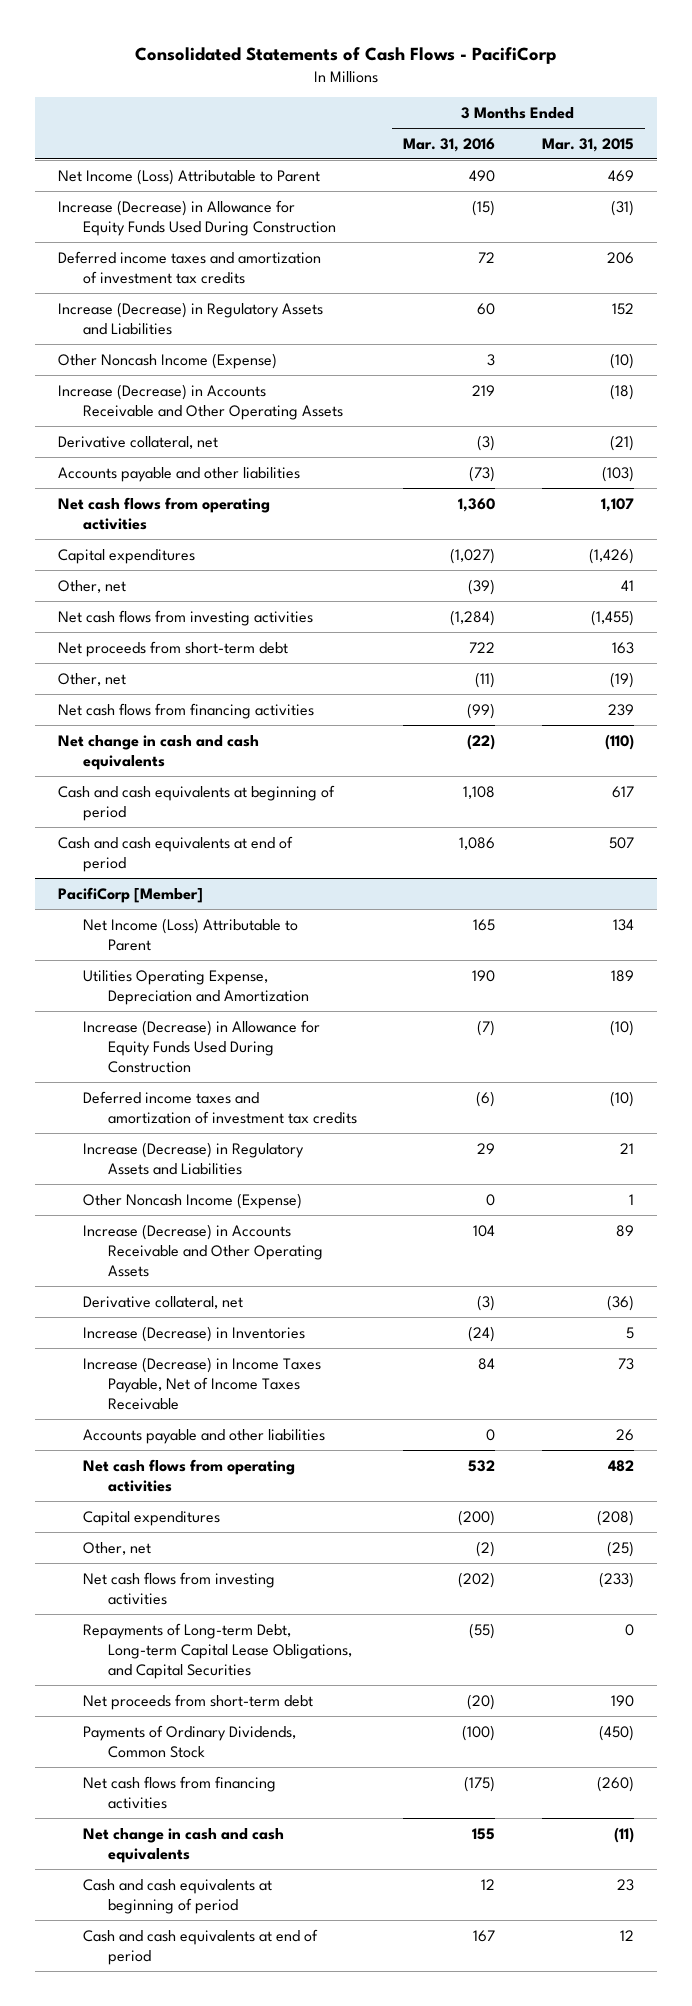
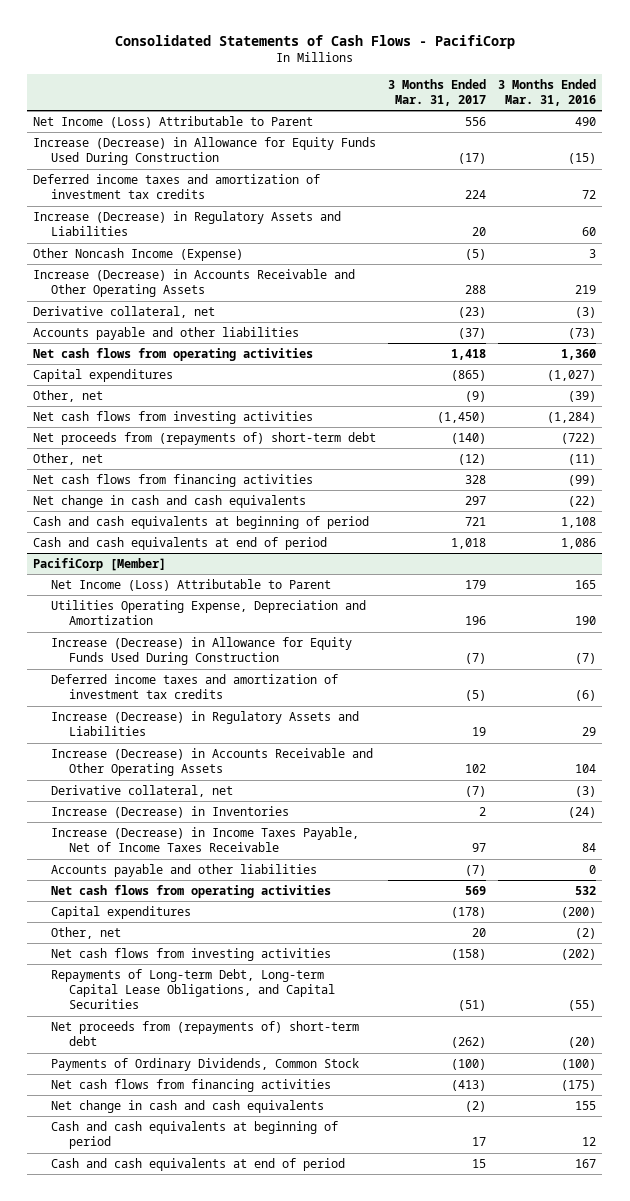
[541,137,634,152] Mar. 31, 2015 -> none
none -> [388,78,487,106] 3 Months Ended Mar. 31, 2017
[58,640,289,657] Net proceeds from short-term debt -> [33,431,377,445] Net proceeds from (repayments of) short-term debt
[469,641,496,653] 722 -> [561,432,597,444] (722)
[83,1192,303,1209] Other Noncash Income (Expense) -> none
[83,1693,314,1710] Net proceeds from short-term debt -> [51,1020,360,1047] Net proceeds from (repayments of) short-term debt

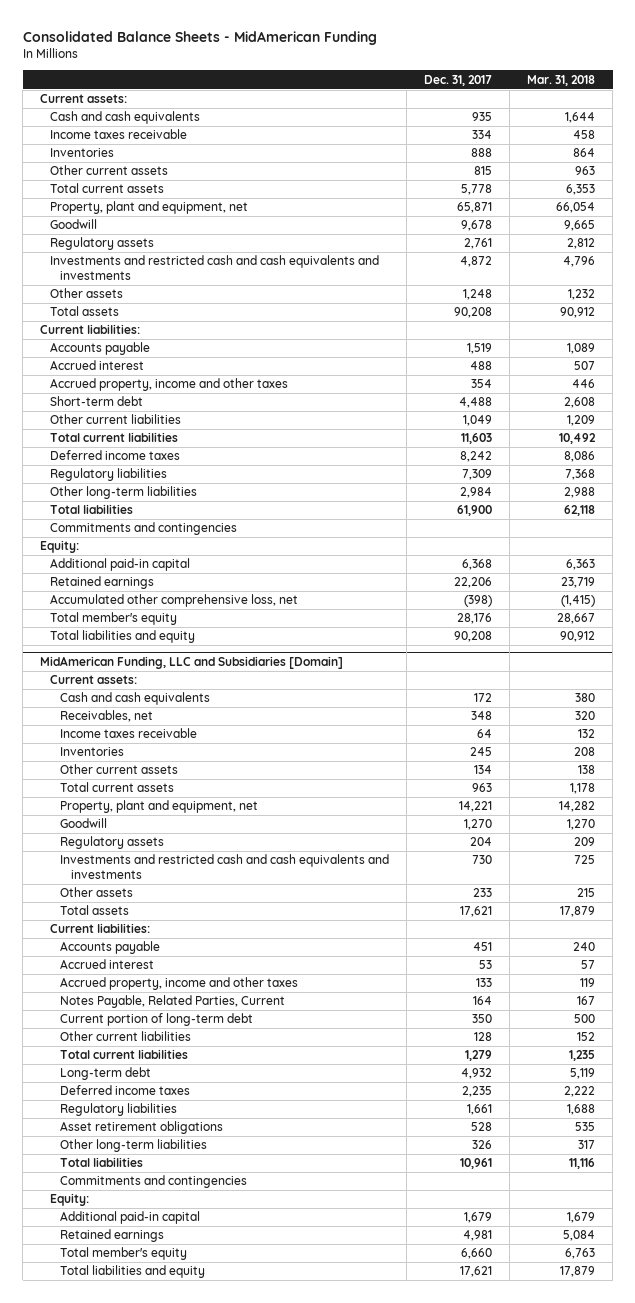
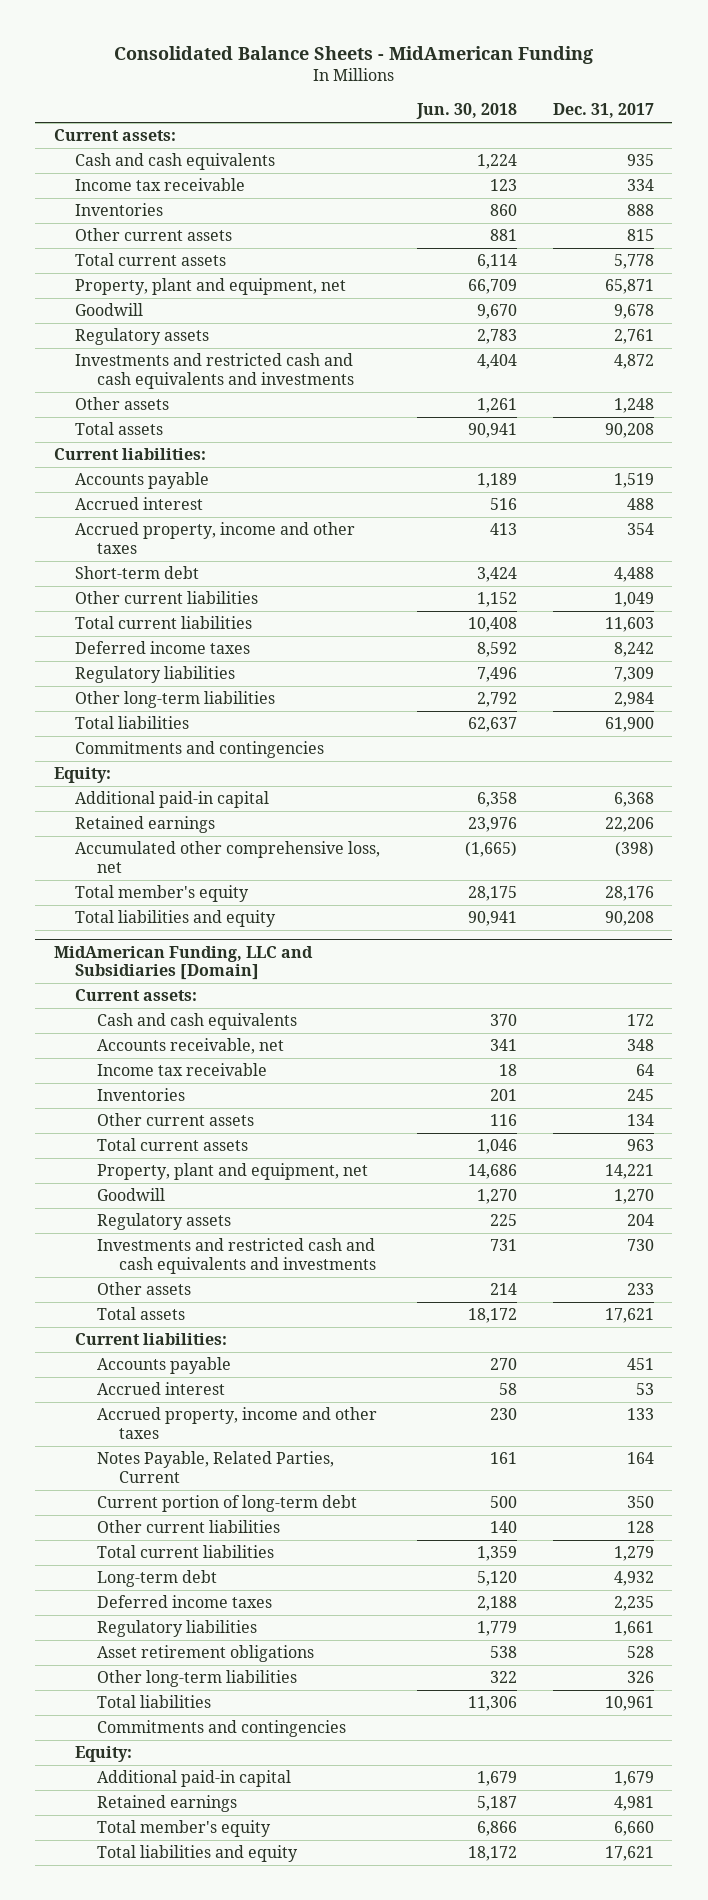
[527,74,596,86] Mar. 31, 2018 -> none
none -> [415,103,517,120] Jun. 30, 2018
[50,129,188,140] Income taxes receivable -> [75,178,246,192] Income tax receivable
[60,710,154,723] Receivables, net -> [97,1038,285,1055] Accounts receivable, net
[60,728,198,739] Income taxes receivable -> [97,1063,268,1077] Income tax receivable

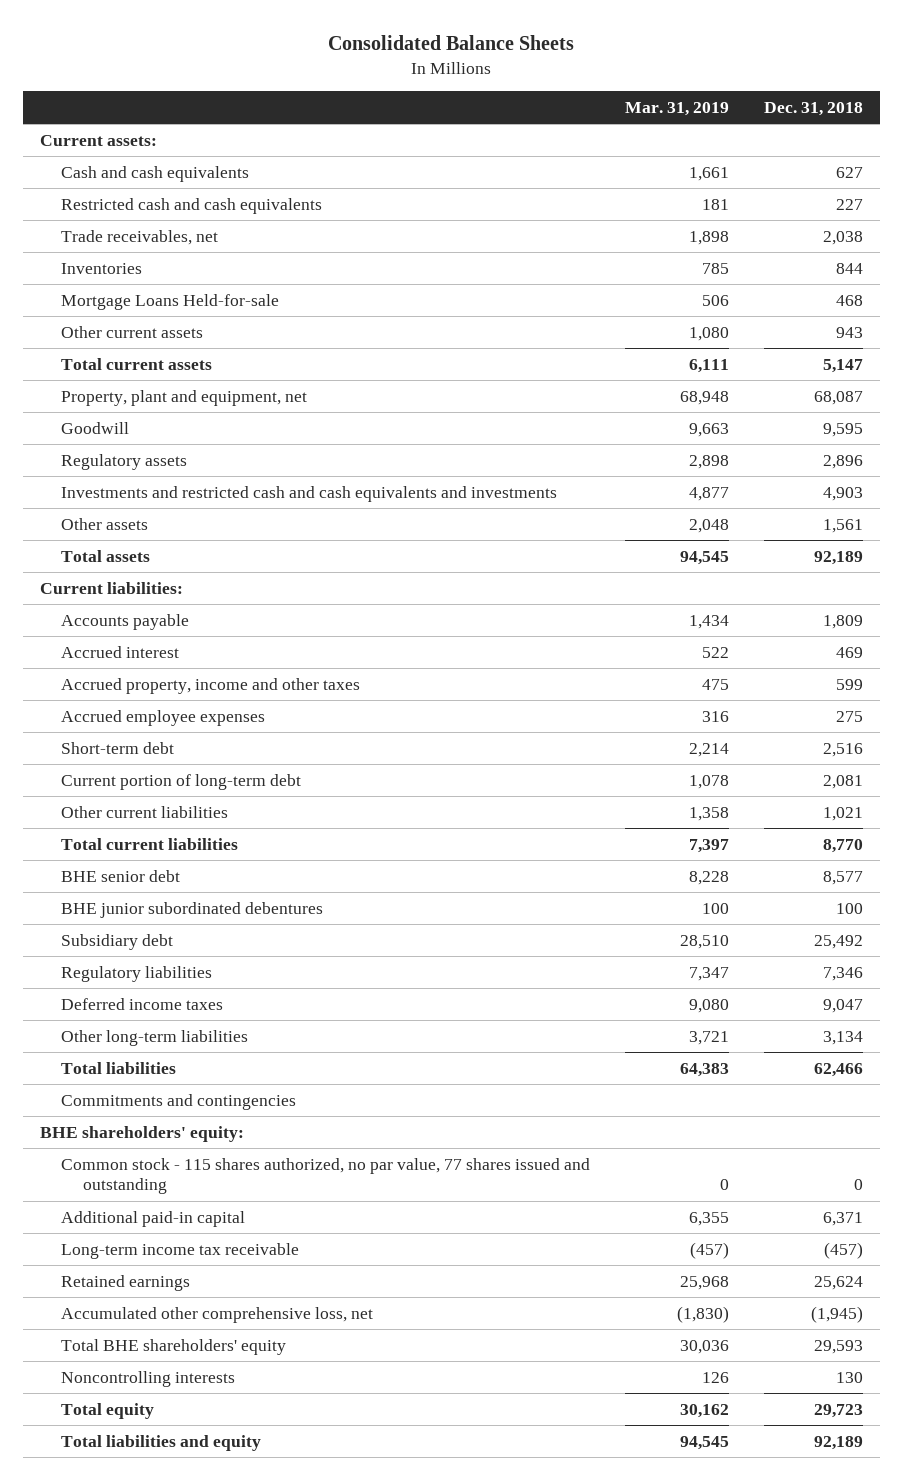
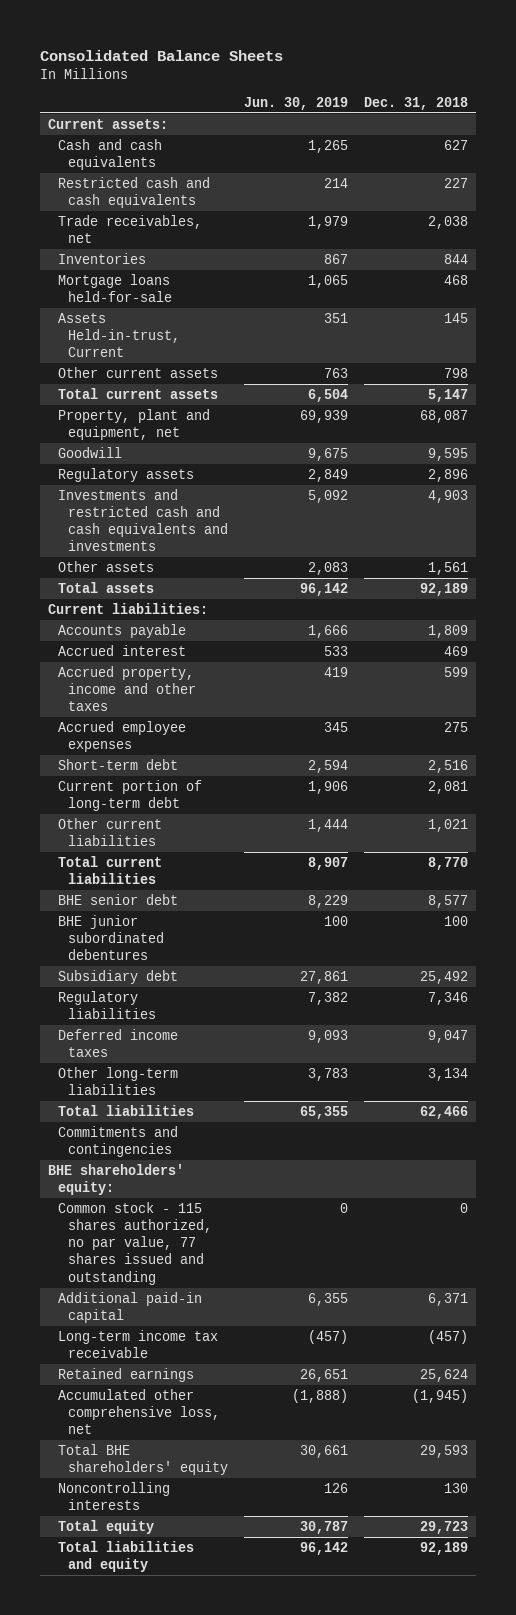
[625,101,730,116] Mar. 31, 2019 -> none
none -> [243,96,348,110] Jun. 30, 2019
[61,293,280,310] Mortgage Loans Held-for-sale -> [57,273,172,302] Mortgage loans held-for-sale
none -> [57,312,180,358] Assets Held-in-trust, Current
[835,326,863,338] 943 -> [443,367,468,378] 798

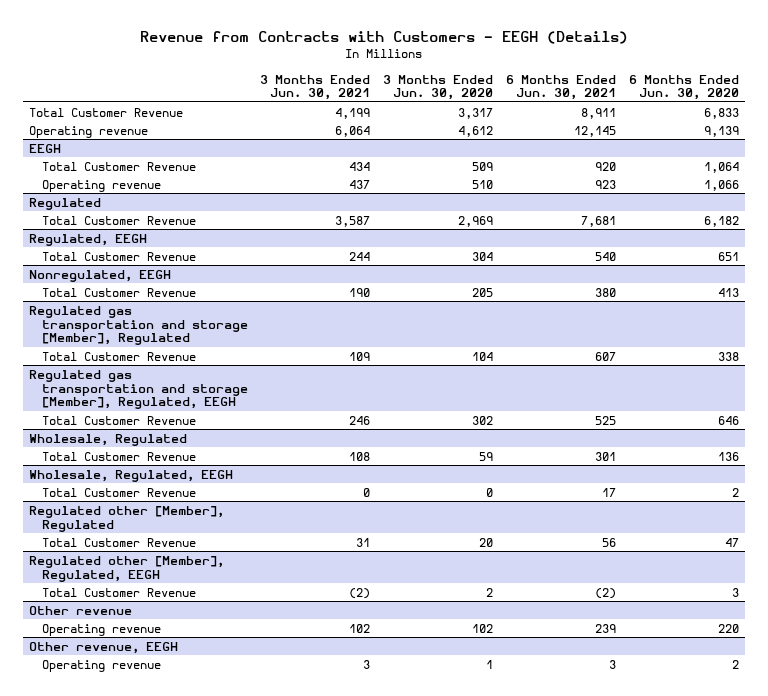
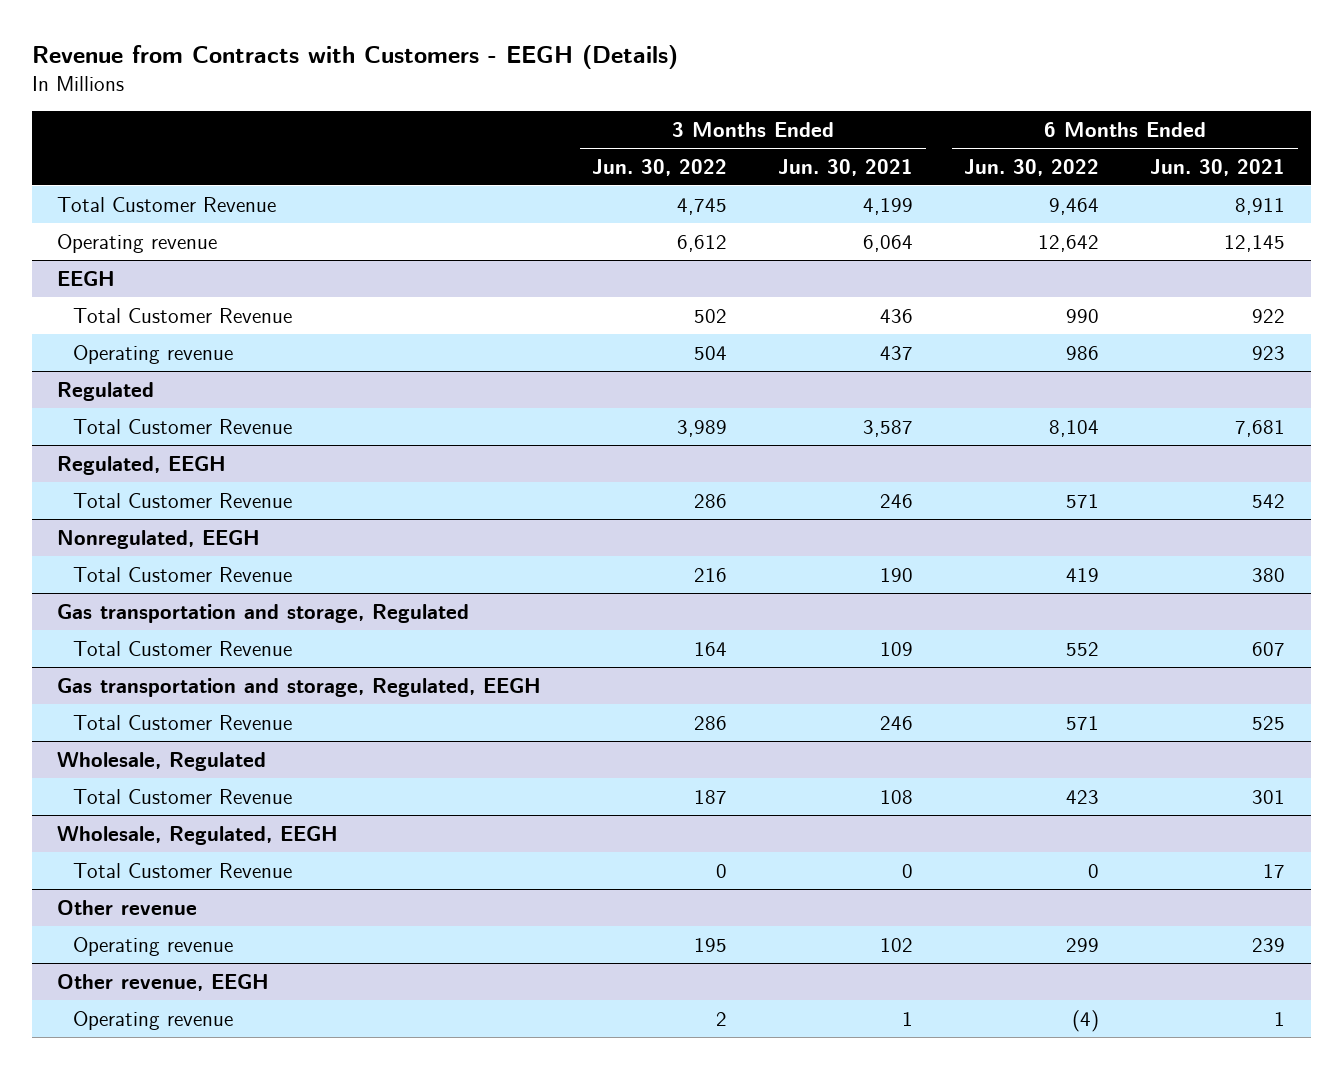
[383,74,494,101] 3 Months Ended Jun. 30, 2020 -> none
[628,74,739,101] 6 Months Ended Jun. 30, 2020 -> none
none -> [592,158,728,176] Jun. 30, 2022
none -> [964,158,1100,176] Jun. 30, 2022
[349,161,371,171] 434 -> [880,308,914,323] 436
[595,161,617,171] 920 -> [1252,308,1286,323] 922
[349,251,371,261] 244 -> [880,493,914,508] 246
[595,251,617,261] 540 -> [1252,493,1286,508] 542
[29,305,248,346] Regulated gas transportation and storage [Member], Regulated -> [57,603,470,623] Gas transportation and storage, Regulated
[29,369,248,410] Regulated gas transportation and storage [Member], Regulated, EEGH -> [57,677,542,697] Gas transportation and storage, Regulated, EEGH
[29,505,225,532] Regulated other [Member], Regulated -> none
[41,537,196,547] Total Customer Revenue -> none
[29,555,225,582] Regulated other [Member], Regulated, EEGH -> none
[41,587,196,597] Total Customer Revenue -> none
[363,659,371,669] 3 -> [902,1011,914,1026] 1
[609,659,617,669] 3 -> [1274,1011,1286,1026] 1

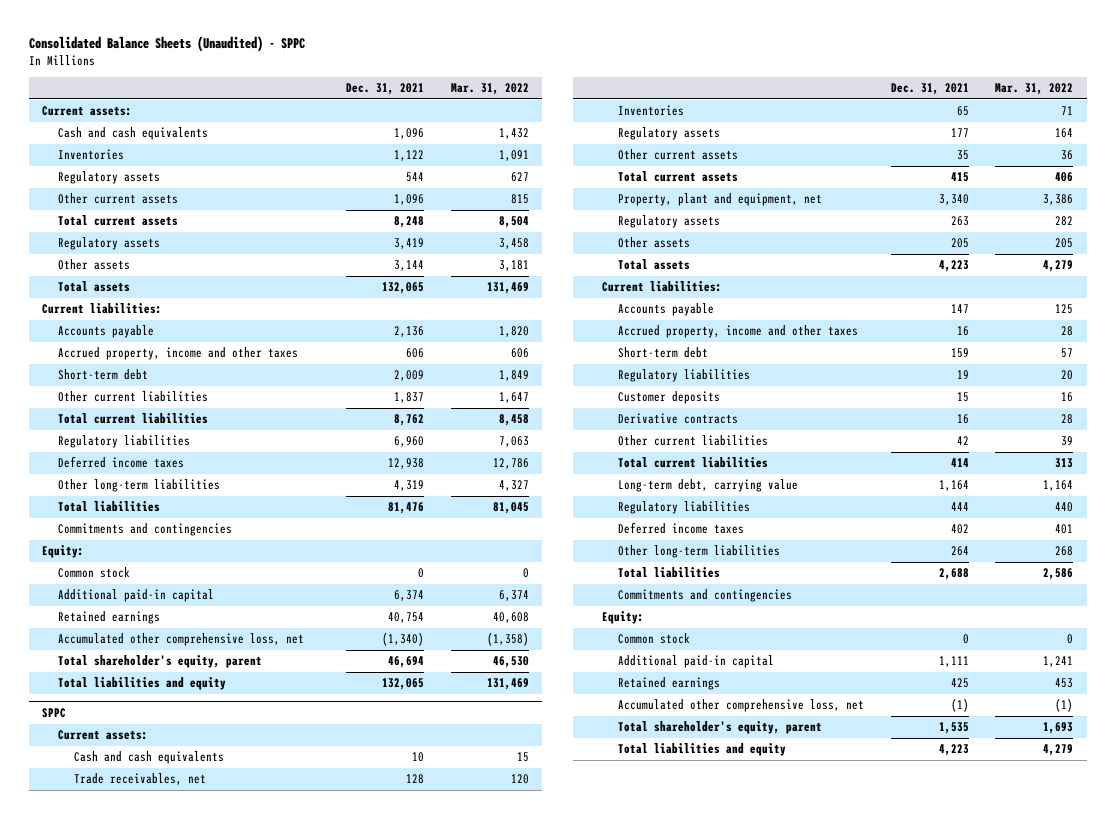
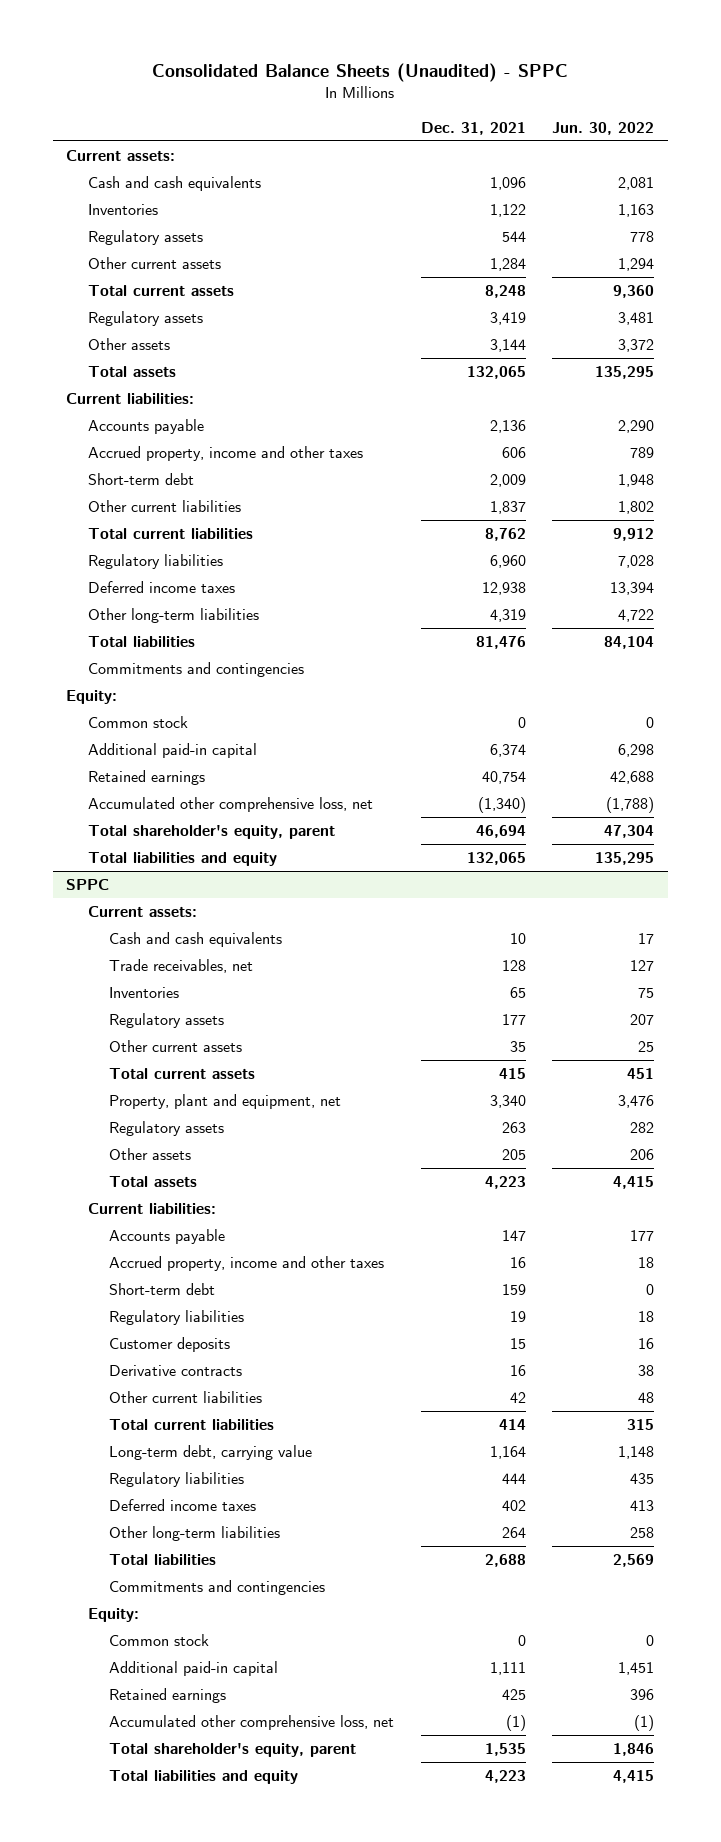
[450,83,529,96] Mar. 31, 2022 -> none
none -> [552,121,655,135] Jun. 30, 2022
[394,194,425,206] 1,096 -> [489,257,526,271] 1,284

